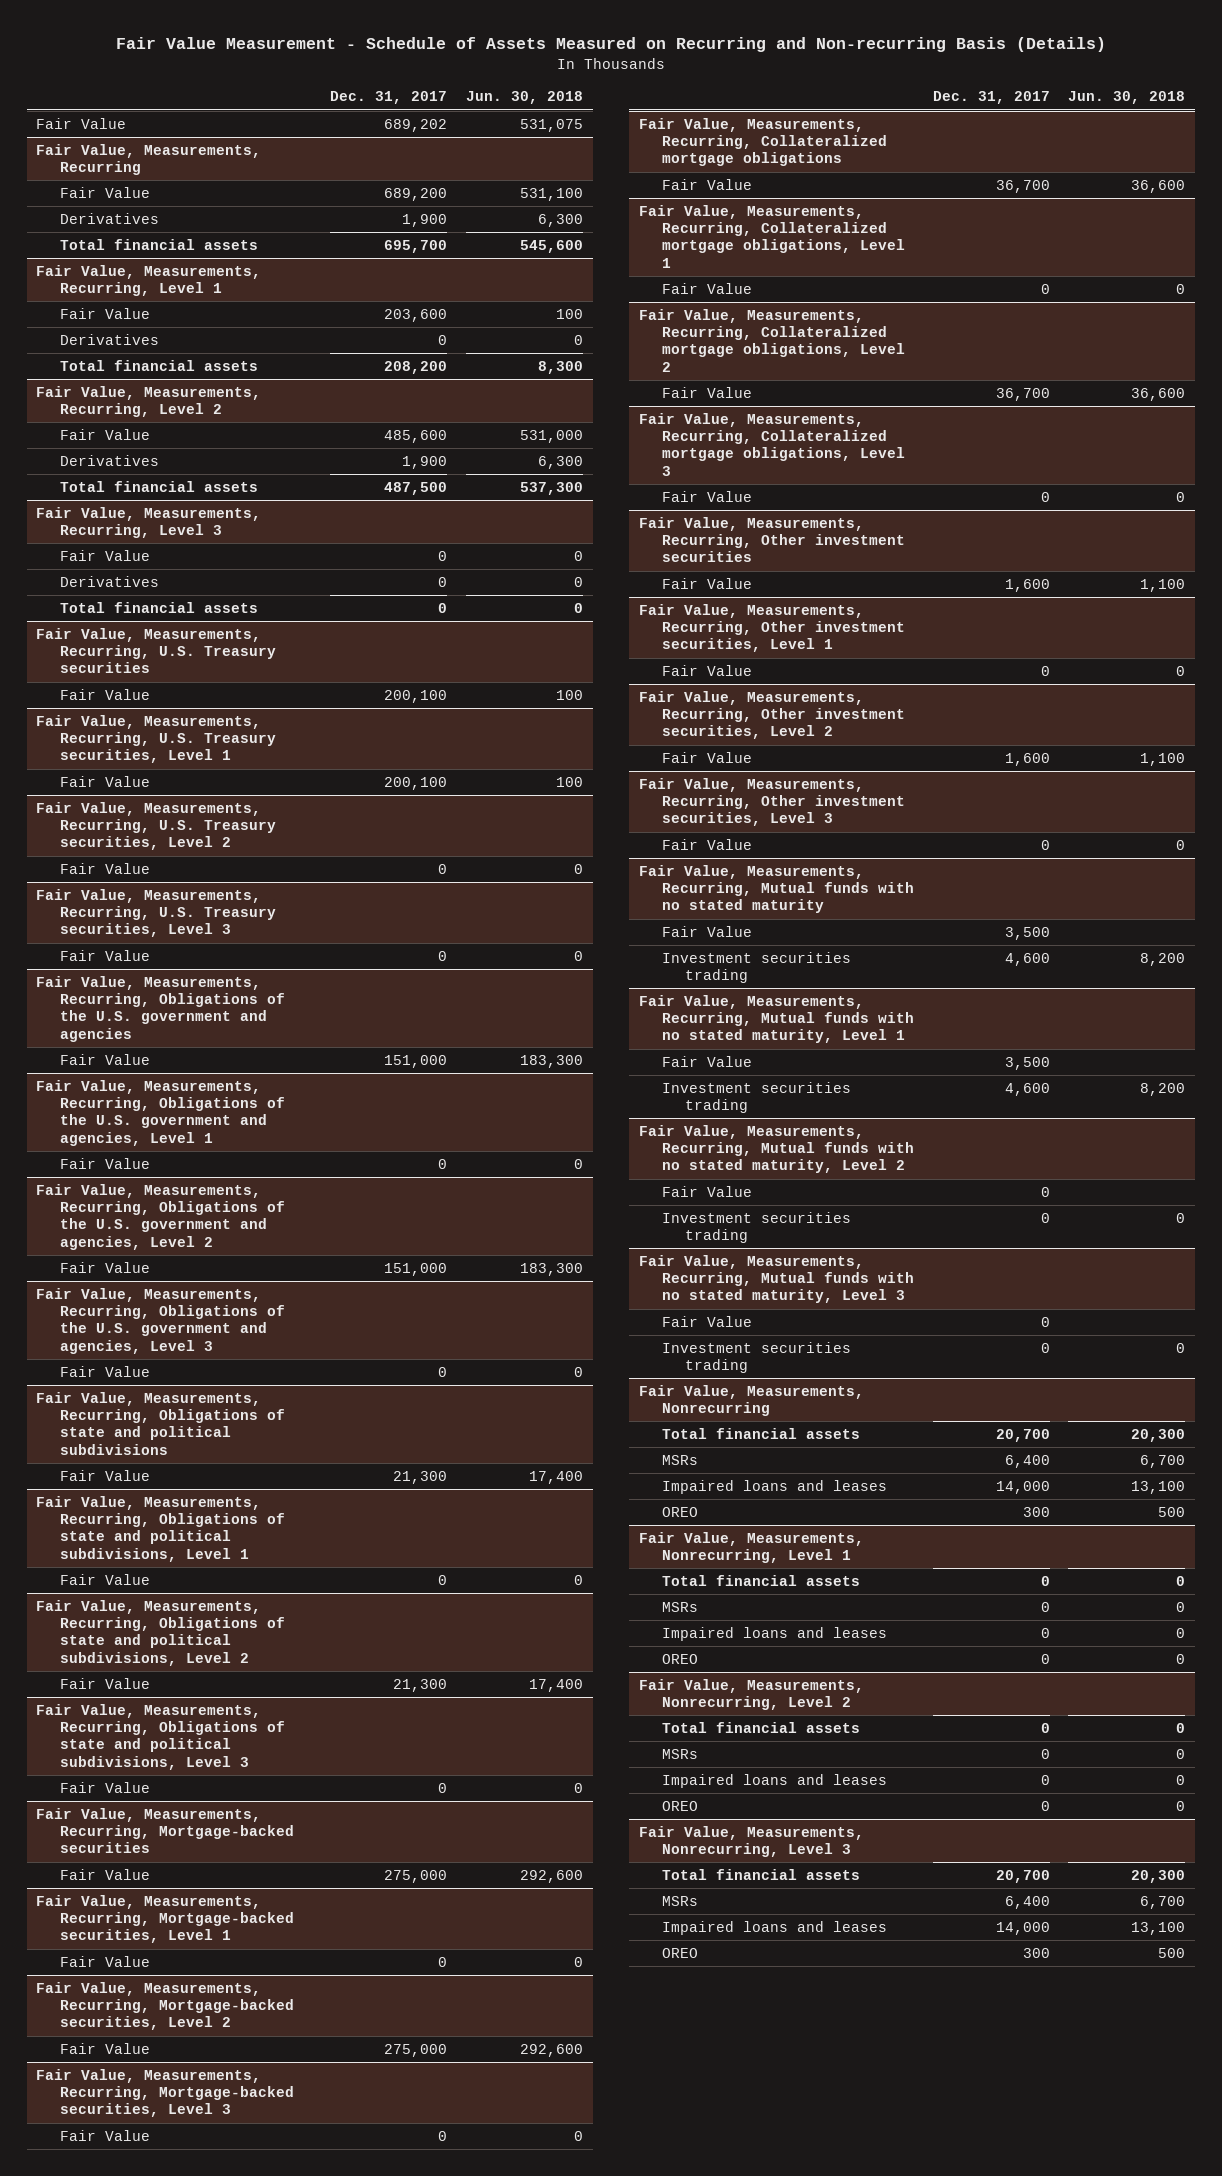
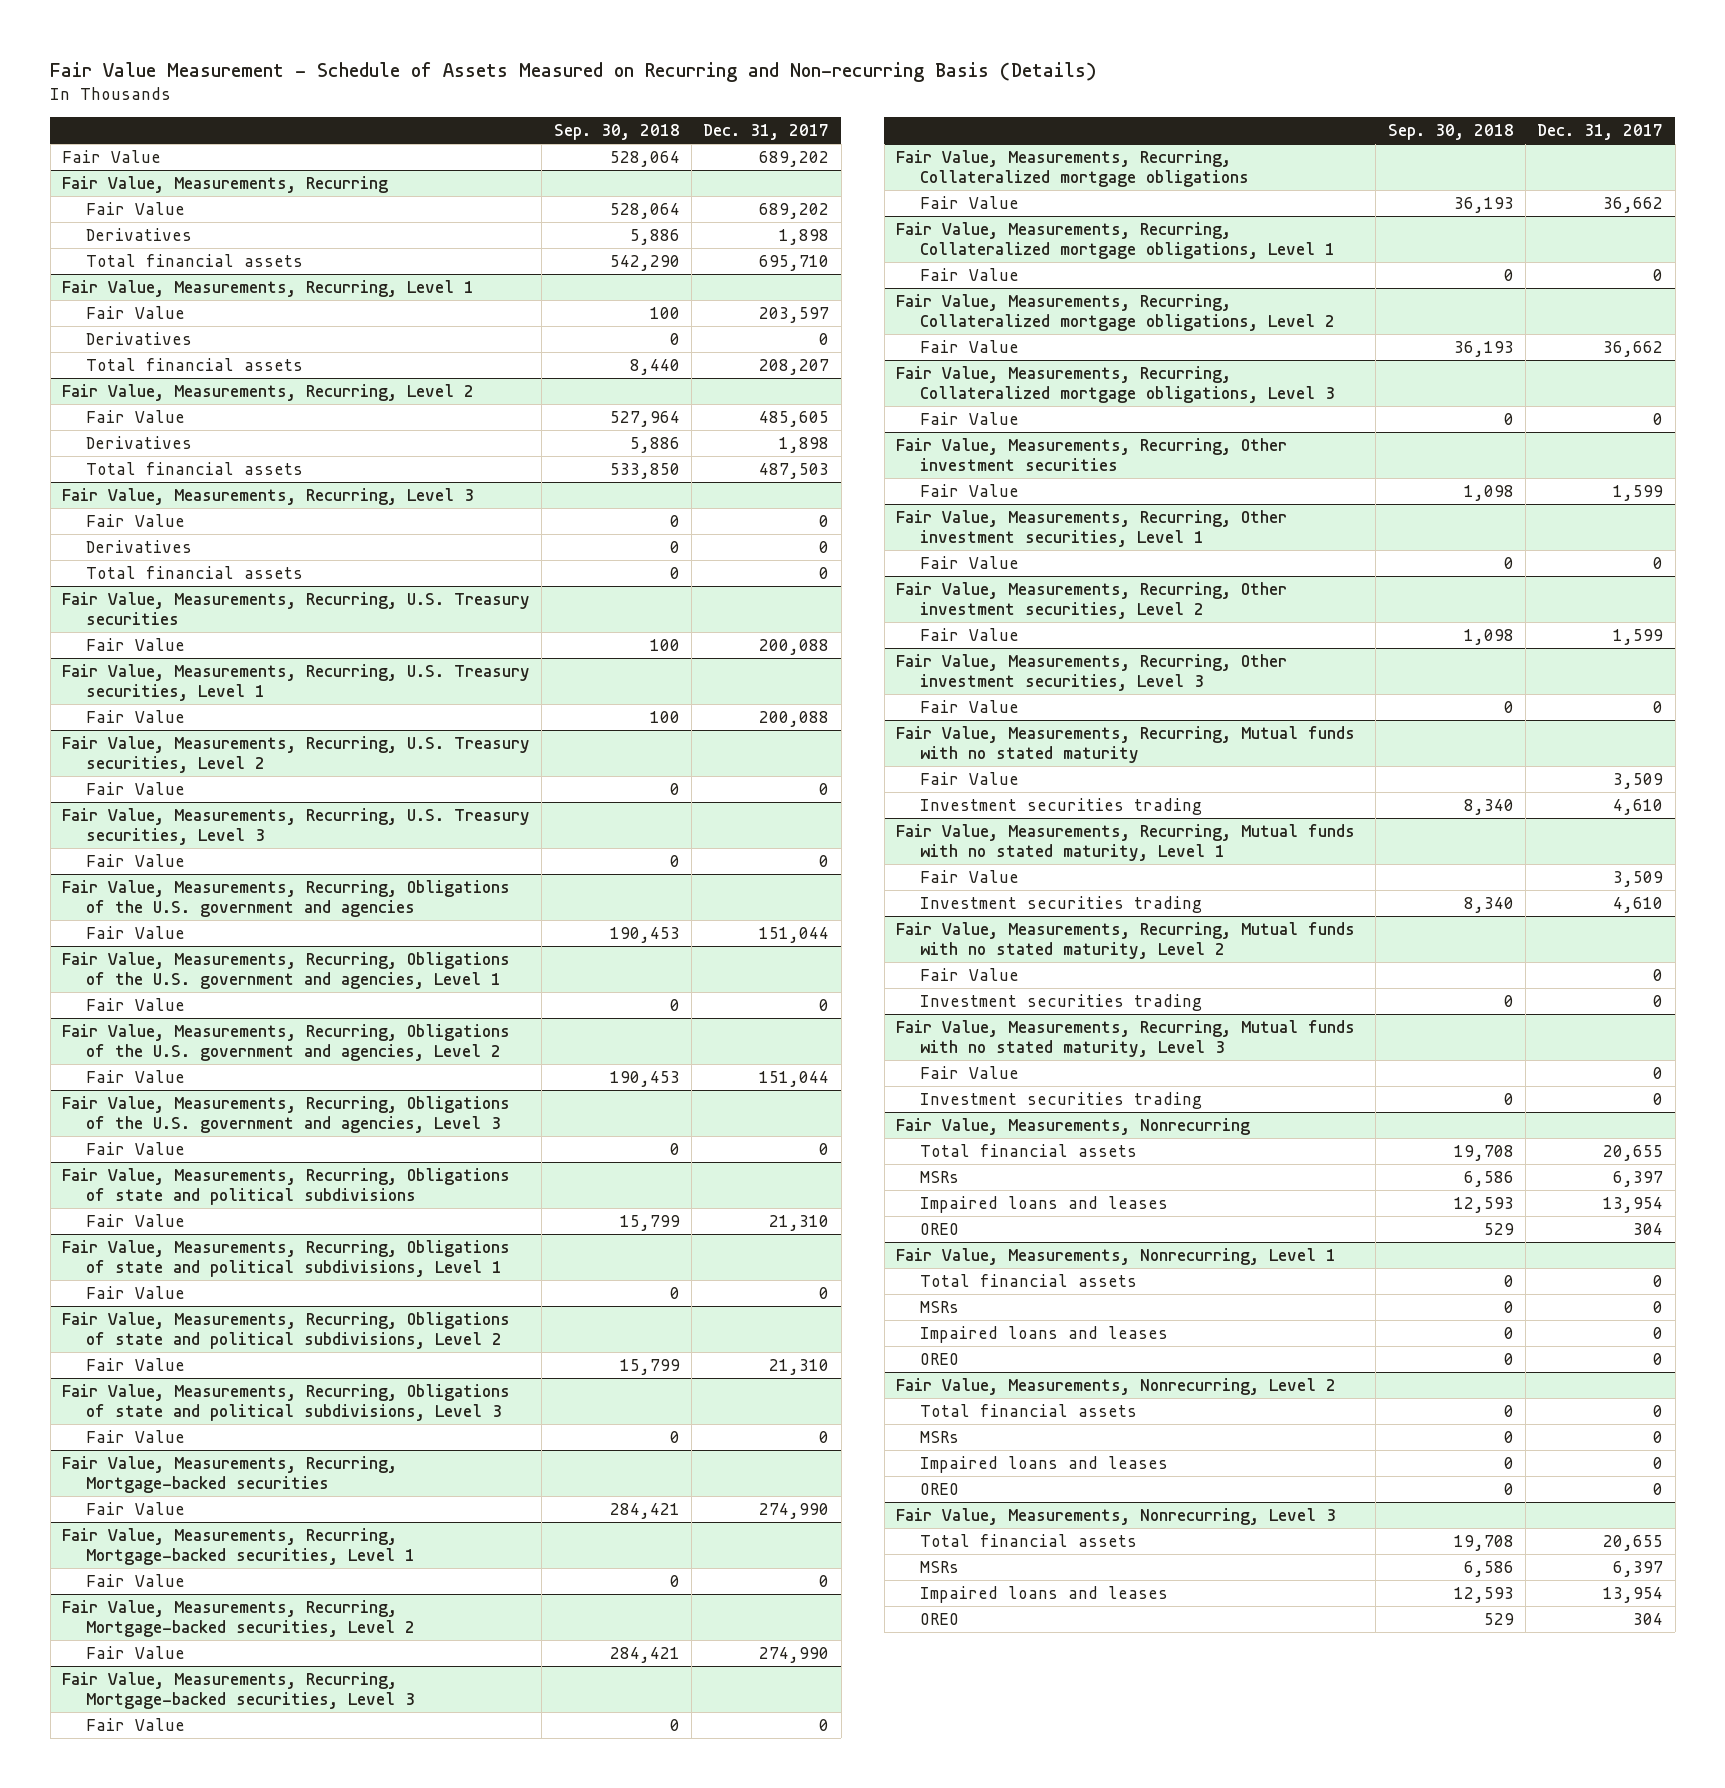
[466,91,584,105] Jun. 30, 2018 -> none
none -> [553,123,680,140] Sep. 30, 2018
[384,187,448,201] 689,200 -> [759,202,830,219] 689,202
[402,213,448,227] 1,900 -> [779,228,830,245] 1,898
[384,239,448,253] 695,700 -> [759,254,830,271] 695,710
[384,308,448,322] 203,600 -> [759,306,830,323] 203,597
[384,360,448,374] 208,200 -> [759,358,830,375] 208,207
[384,429,448,443] 485,600 -> [759,410,830,427] 485,605
[402,455,448,469] 1,900 -> [779,436,830,453] 1,898
[384,481,448,495] 487,500 -> [759,462,830,479] 487,503
[384,689,448,703] 200,100 -> [759,638,830,655] 200,088
[384,776,448,790] 200,100 -> [759,710,830,727] 200,088
[384,1054,448,1068] 151,000 -> [759,926,830,943] 151,044
[384,1262,448,1276] 151,000 -> [759,1070,830,1087] 151,044
[393,1470,448,1484] 21,300 -> [769,1214,830,1231] 21,310
[393,1678,448,1692] 21,300 -> [769,1358,830,1375] 21,310
[384,1869,448,1883] 275,000 -> [759,1502,830,1519] 274,990
[384,2043,448,2057] 275,000 -> [759,1646,830,1663] 274,990
[995,179,1050,193] 36,700 -> [1603,196,1664,213] 36,662
[995,387,1050,401] 36,700 -> [1603,340,1664,357] 36,662
[1004,578,1050,592] 1,600 -> [1613,484,1664,501] 1,599
[1004,752,1050,766] 1,600 -> [1613,628,1664,645] 1,599
[1004,926,1050,940] 3,500 -> [1613,772,1664,789] 3,509
[1004,952,1050,966] 4,600 -> [1613,798,1664,815] 4,610
[1004,1056,1050,1070] 3,500 -> [1613,870,1664,887] 3,509
[1004,1082,1050,1096] 4,600 -> [1613,896,1664,913] 4,610
[995,1428,1050,1442] 20,700 -> [1603,1144,1664,1161] 20,655
[1004,1454,1050,1468] 6,400 -> [1613,1170,1664,1187] 6,397
[995,1480,1050,1494] 14,000 -> [1603,1196,1664,1213] 13,954
[1022,1506,1050,1517] 300 -> [1633,1222,1664,1235] 304
[995,1869,1050,1883] 20,700 -> [1603,1534,1664,1551] 20,655
[1004,1895,1050,1909] 6,400 -> [1613,1560,1664,1577] 6,397
[995,1921,1050,1935] 14,000 -> [1603,1586,1664,1603] 13,954
[1022,1947,1050,1958] 300 -> [1633,1612,1664,1625] 304

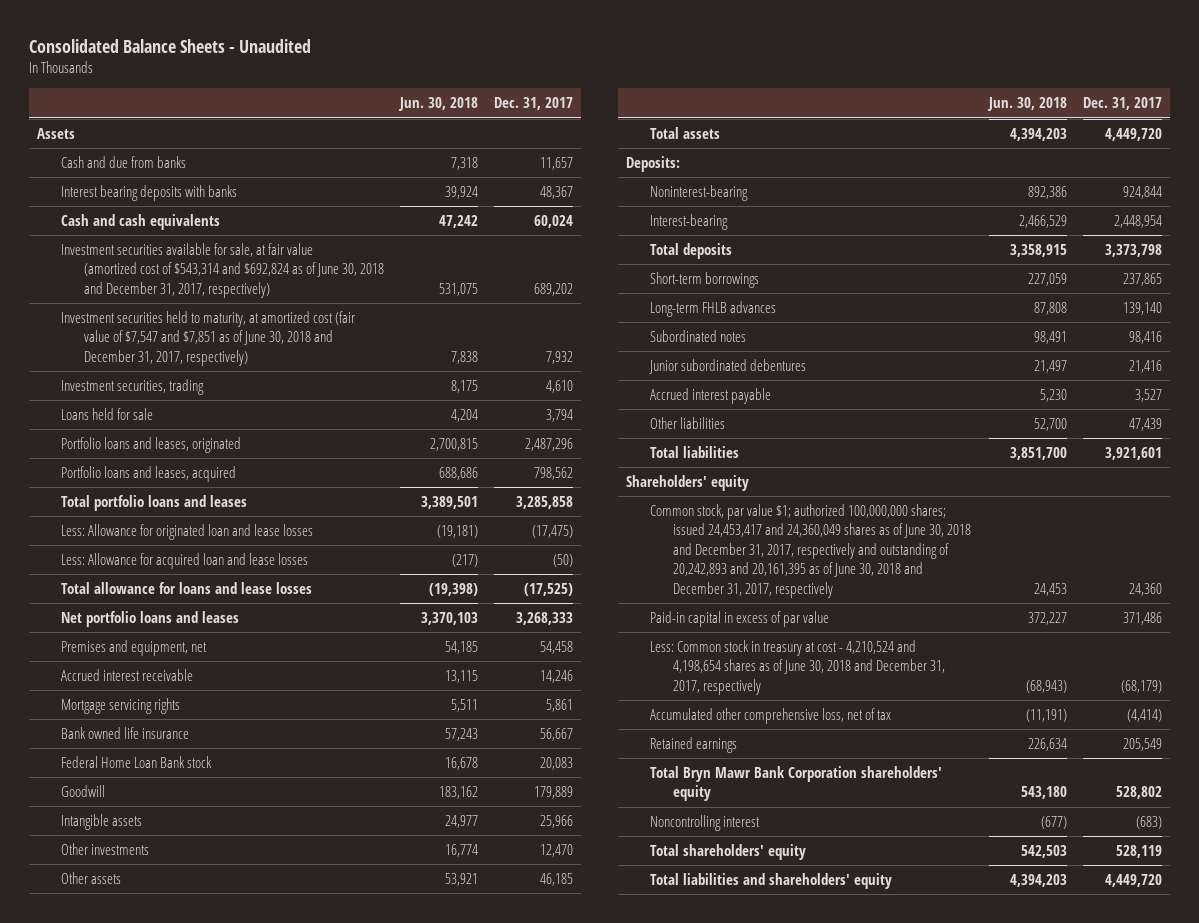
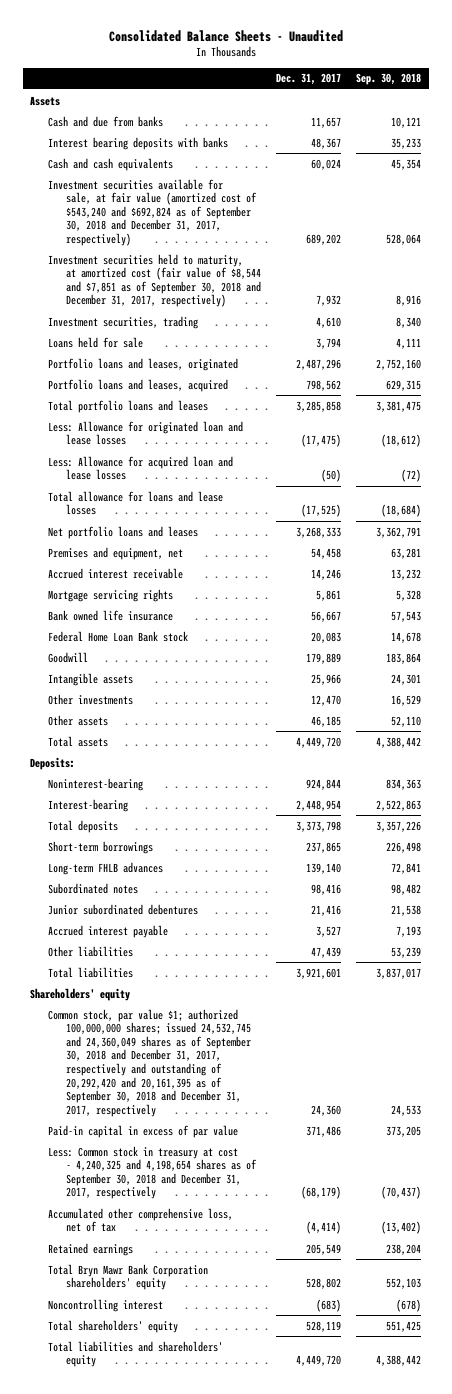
[397,97,478,112] Jun. 30, 2018 -> none
none -> [356,73,422,86] Sep. 30, 2018
[60,243,385,298] Investment securities available for sale, at fair value (amortized cost of $543,314 and $692,824 as of June 30, 2018 and December 31, 2017, respectively) -> [48,178,258,246] Investment securities available for sale, at fair value (amortized cost of $543,240 and $692,824 as of September 30, 2018 and December 31, 2017, respectively)
[60,311,355,366] Investment securities held to maturity, at amortized cost (fair value of $7,547 and $7,851 as of June 30, 2018 and December 31, 2017, respectively) -> [48,253,262,308] Investment securities held to maturity, at amortized cost (fair value of $8,544 and $7,851 as of September 30, 2018 and December 31, 2017, respectively)
[649,504,972,598] Common stock, par value $1; authorized 100,000,000 shares; issued 24,453,417 and 24,360,049 shares as of June 30, 2018 and December 31, 2017, respectively and outstanding of 20,242,893 and 20,161,395 as of June 30, 2018 and December 31, 2017, respectively -> [48,1008,252,1117] Common stock, par value $1; authorized 100,000,000 shares; issued 24,532,745 and 24,360,049 shares as of September 30, 2018 and December 31, 2017, respectively and outstanding of 20,292,420 and 20,161,395 as of September 30, 2018 and December 31, 2017, respectively
[649,640,946,695] Less: Common stock in treasury at cost - 4,210,524 and 4,198,654 shares as of June 30, 2018 and December 31, 2017, respectively -> [48,1145,258,1200] Less: Common stock in treasury at cost - 4,240,325 and 4,198,654 shares as of September 30, 2018 and December 31, 2017, respectively

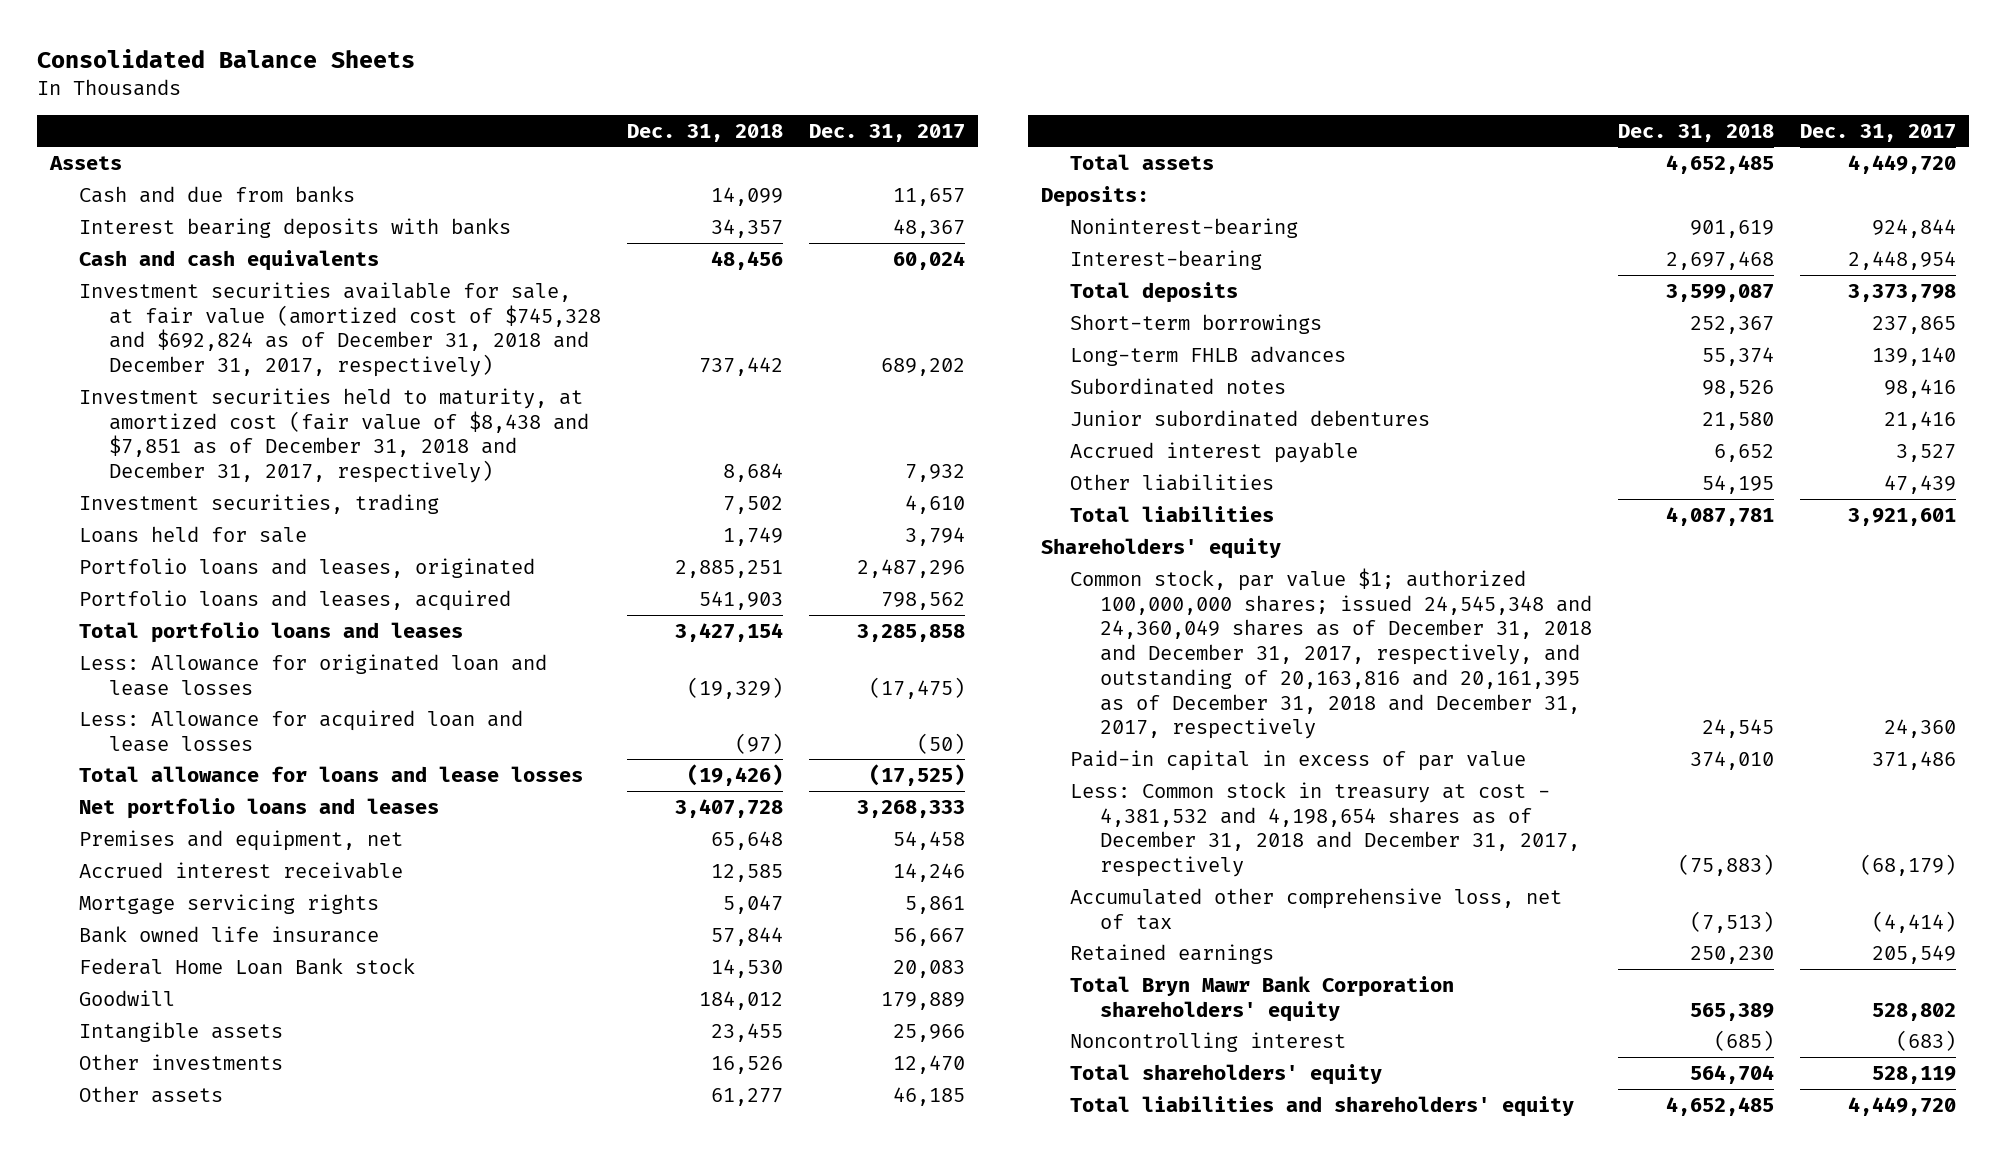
[108,29,343,42] Consolidated Balance Sheets - Unaudited -> [36,48,415,68] Consolidated Balance Sheets
[356,73,422,86] Sep. 30, 2018 -> none
none -> [626,123,783,142] Dec. 31, 2018
[48,178,258,246] Investment securities available for sale, at fair value (amortized cost of $543,240 and $692,824 as of September 30, 2018 and December 31, 2017, respectively) -> [79,281,601,378] Investment securities available for sale, at fair value (amortized cost of $745,328 and $692,824 as of December 31, 2018 and December 31, 2017, respectively)
[48,253,262,308] Investment securities held to maturity, at amortized cost (fair value of $8,544 and $7,851 as of September 30, 2018 and December 31, 2017, respectively) -> [79,387,589,484] Investment securities held to maturity, at amortized cost (fair value of $8,438 and $7,851 as of December 31, 2018 and December 31, 2017, respectively)
[48,1008,252,1117] Common stock, par value $1; authorized 100,000,000 shares; issued 24,532,745 and 24,360,049 shares as of September 30, 2018 and December 31, 2017, respectively and outstanding of 20,292,420 and 20,161,395 as of September 30, 2018 and December 31, 2017, respectively -> [1070,567,1592,740] Common stock, par value $1; authorized 100,000,000 shares; issued 24,545,348 and 24,360,049 shares as of December 31, 2018 and December 31, 2017, respectively, and outstanding of 20,163,816 and 20,161,395 as of December 31, 2018 and December 31, 2017, respectively
[48,1145,258,1200] Less: Common stock in treasury at cost - 4,240,325 and 4,198,654 shares as of September 30, 2018 and December 31, 2017, respectively -> [1070,781,1580,878] Less: Common stock in treasury at cost - 4,381,532 and 4,198,654 shares as of December 31, 2018 and December 31, 2017, respectively

